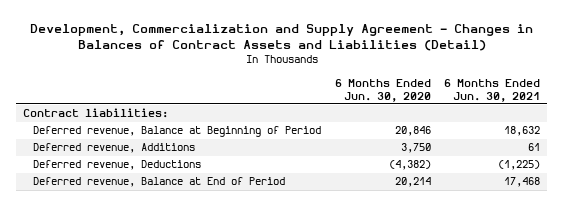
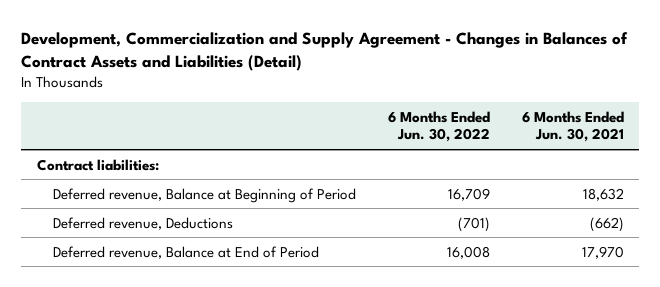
[334,78,431,102] 6 Months Ended Jun. 30, 2020 -> none
none -> [387,110,490,143] 6 Months Ended Jun. 30, 2022
[33,143,196,154] Deferred revenue, Additions -> none
[498,160,541,171] (1,225) -> [589,216,624,232] (662)
[504,177,541,188] 17,468 -> [581,245,624,259] 17,970

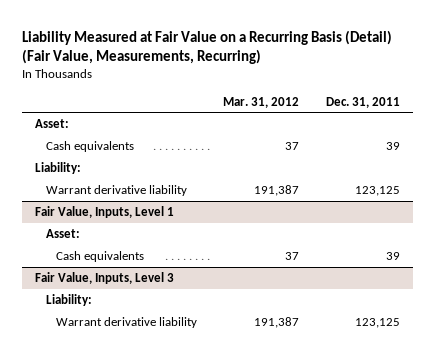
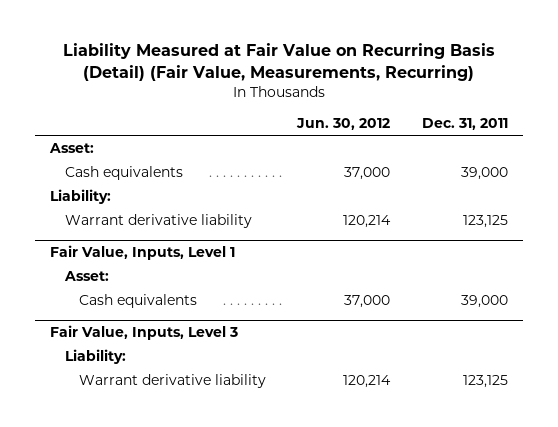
[22,29,393,65] Liability Measured at Fair Value on a Recurring Basis (Detail) (Fair Value, Measurements, Recurring) -> [63,43,496,82] Liability Measured at Fair Value on Recurring Basis (Detail) (Fair Value, Measurements, Recurring)
[223,96,300,108] Mar. 31, 2012 -> none
none -> [296,118,391,131] Jun. 30, 2012
[386,141,401,150] 39 -> [460,166,508,180] 39,000
[386,251,401,260] 39 -> [460,294,508,308] 39,000

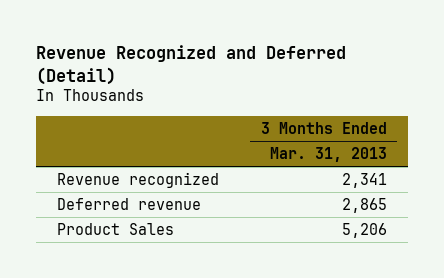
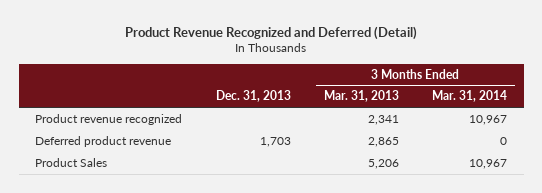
[36,45,347,85] Revenue Recognized and Deferred (Detail) -> [125,25,418,40] Product Revenue Recognized and Deferred (Detail)
none -> [215,90,291,103] Dec. 31, 2013
none -> [432,90,508,103] Mar. 31, 2014
[57,171,220,188] Revenue recognized -> [35,114,183,126] Product revenue recognized
[57,197,202,210] Deferred revenue -> [35,136,172,148] Deferred product revenue

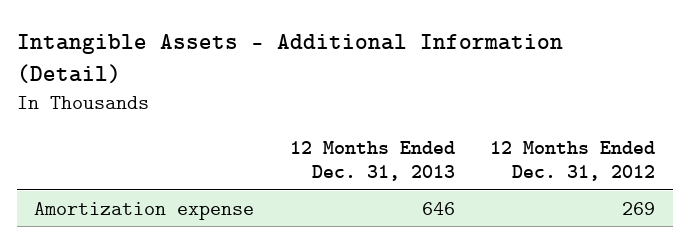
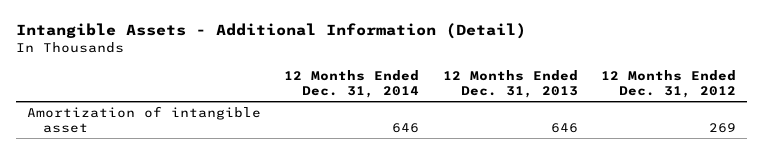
none -> [284,70,420,98] 12 Months Ended Dec. 31, 2014
[34,202,255,221] Amortization expense -> [27,106,262,133] Amortization of intangible asset

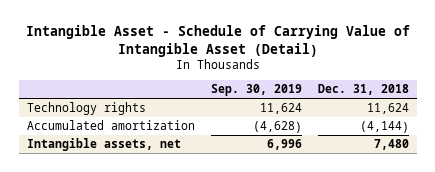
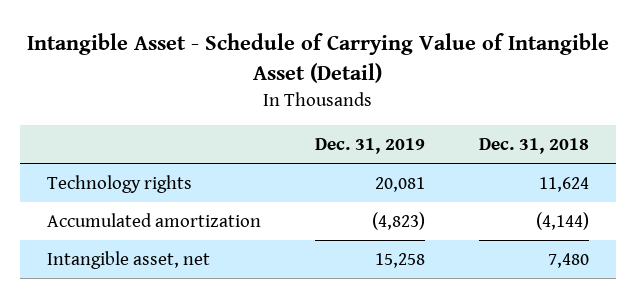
[210,84,302,97] Sep. 30, 2019 -> none
none -> [315,138,426,155] Dec. 31, 2019
[26,137,181,151] Intangible assets, net -> [47,250,211,269] Intangible asset, net

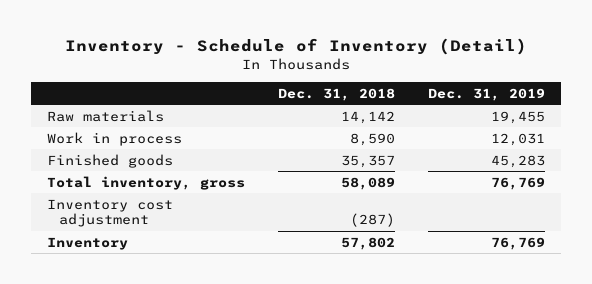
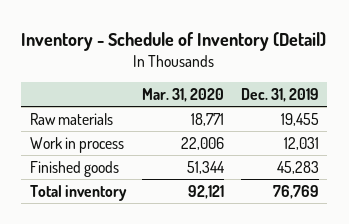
[278,87,396,101] Dec. 31, 2018 -> none
none -> [142,88,225,103] Mar. 31, 2020
[47,175,246,190] Total inventory, gross -> none
[47,198,174,228] Inventory cost adjustment -> none
[47,236,129,250] Inventory -> [29,184,127,201] Total inventory

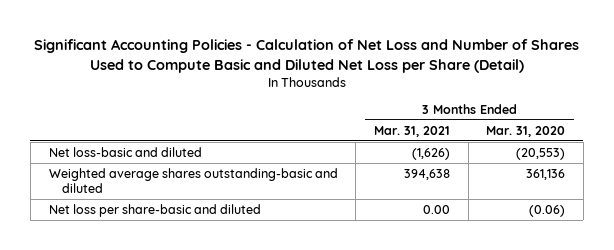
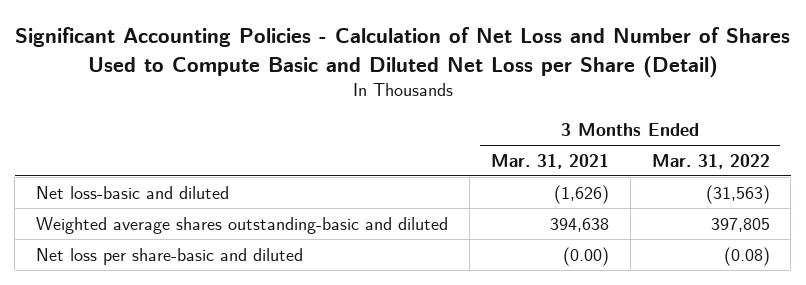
[486,125,566,137] Mar. 31, 2020 -> none
none -> [651,153,770,169] Mar. 31, 2022
[422,204,450,214] 0.00 -> [562,246,609,266] (0.00)

